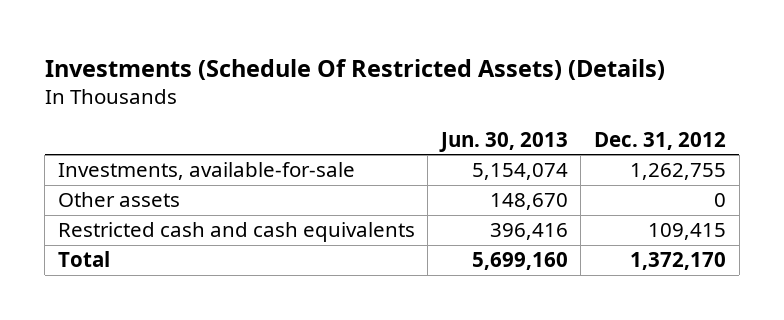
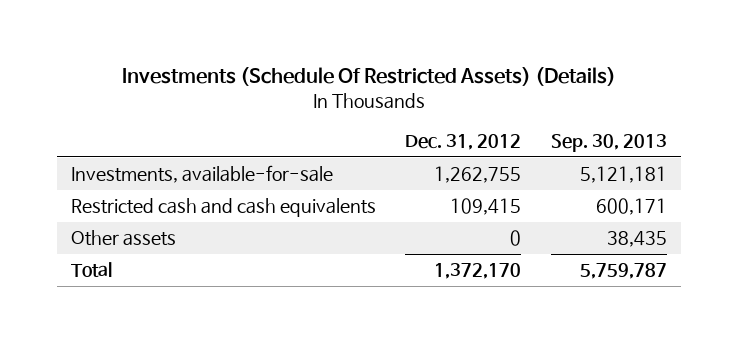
[438,131,568,152] Jun. 30, 2013 -> none
none -> [550,133,667,152] Sep. 30, 2013
[57,192,180,208] Other assets -> [71,230,177,247] Other assets

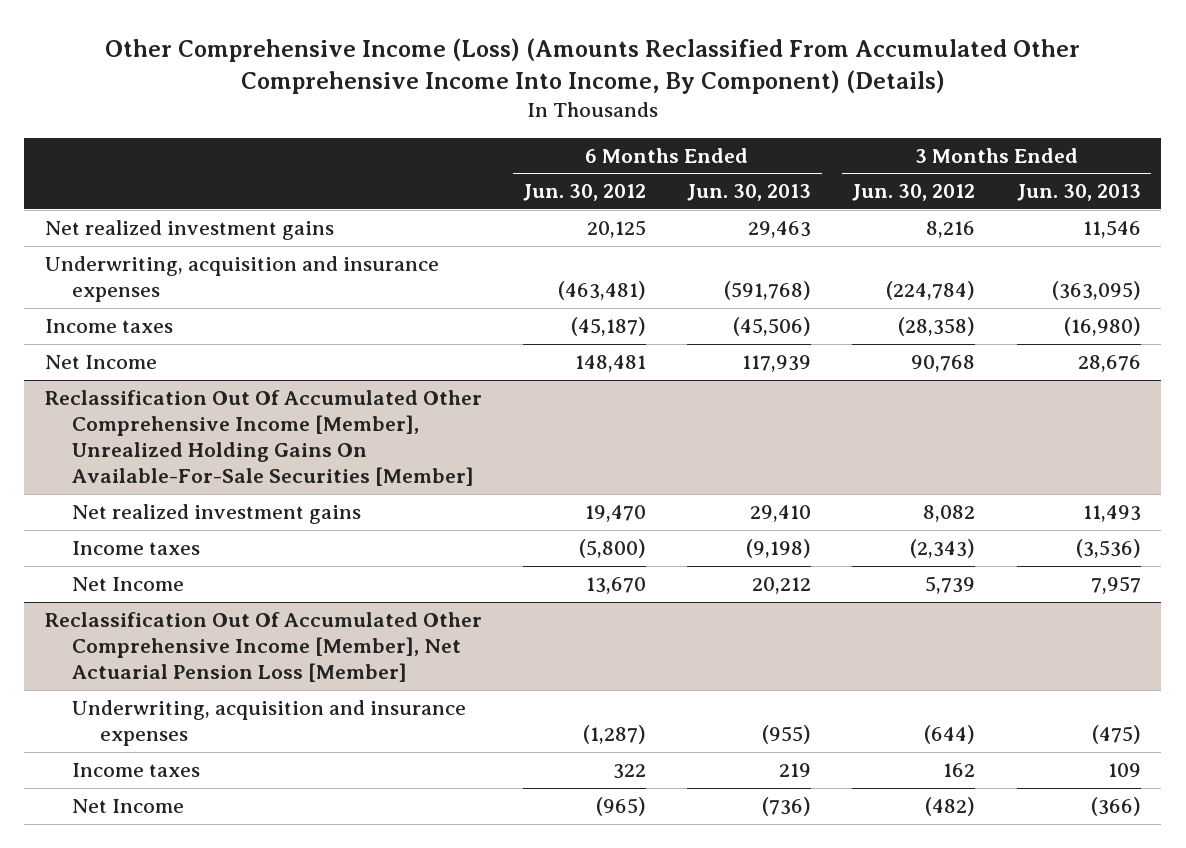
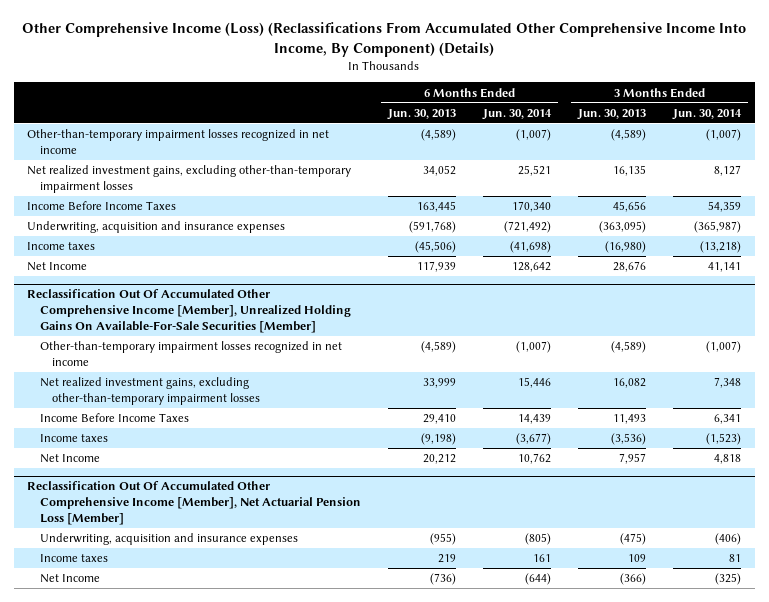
[104,37,1080,94] Other Comprehensive Income (Loss) (Amounts Reclassified From Accumulated Other Comprehensive Income Into Income, By Component) (Details) -> [22,22,747,57] Other Comprehensive Income (Loss) (Reclassifications From Accumulated Other Comprehensive Income Into Income, By Component) (Details)
[523,184,647,202] Jun. 30, 2012 -> none
[852,184,976,202] Jun. 30, 2012 -> none
none -> [482,108,553,120] Jun. 30, 2014
none -> [672,108,743,120] Jun. 30, 2014
[44,219,334,240] Net realized investment gains -> none
none -> [27,129,330,155] Other-than-temporary impairment losses recognized in net income
none -> [27,165,352,194] Net realized investment gains, excluding other-than-temporary impairment losses
none -> [27,201,177,211] Income Before Income Taxes
none -> [39,341,342,367] Other-than-temporary impairment losses recognized in net income
none -> [39,377,261,406] Net realized investment gains, excluding other-than-temporary impairment losses
[72,503,362,524] Net realized investment gains -> [39,413,189,423] Income Before Income Taxes

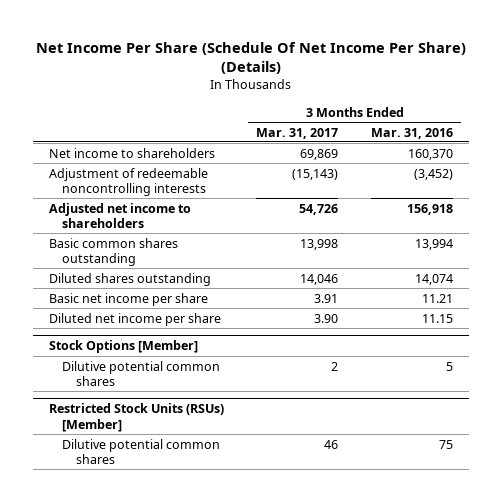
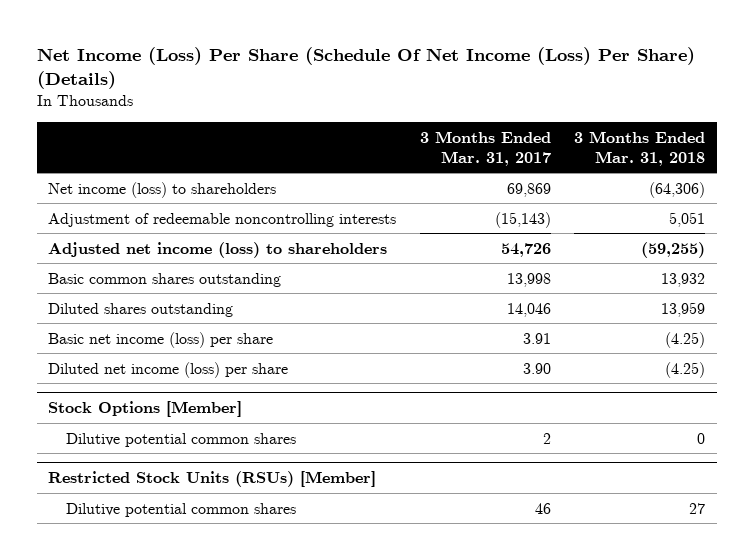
[35,41,466,75] Net Income Per Share (Schedule Of Net Income Per Share) (Details) -> [36,47,695,90] Net Income (Loss) Per Share (Schedule Of Net Income (Loss) Per Share) (Details)
[370,127,453,139] Mar. 31, 2016 -> none
none -> [574,130,706,166] 3 Months Ended Mar. 31, 2018
[49,147,216,158] Net income to shareholders -> [48,181,277,198] Net income (loss) to shareholders
[49,202,192,229] Adjusted net income to shareholders -> [48,241,388,258] Adjusted net income (loss) to shareholders
[49,292,209,306] Basic net income per share -> [48,331,274,348] Basic net income (loss) per share
[49,312,222,326] Diluted net income per share -> [48,361,289,378] Diluted net income (loss) per share

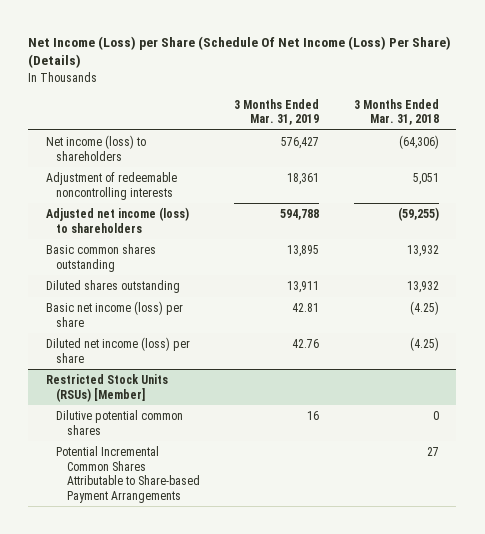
[36,47,695,90] Net Income (Loss) Per Share (Schedule Of Net Income (Loss) Per Share) (Details) -> [28,35,452,69] Net Income (Loss) per Share (Schedule Of Net Income (Loss) Per Share) (Details)
[419,130,551,166] 3 Months Ended Mar. 31, 2017 -> none
none -> [234,98,320,126] 3 Months Ended Mar. 31, 2019
[661,301,706,317] 13,959 -> [406,281,439,294] 13,932
[48,401,243,418] Stock Options [Member] -> none
[66,432,297,447] Dilutive potential common shares -> none
[689,502,706,514] 27 -> [432,411,439,421] 0
none -> [56,446,200,503] Potential Incremental Common Shares Attributable to Share-based Payment Arrangements

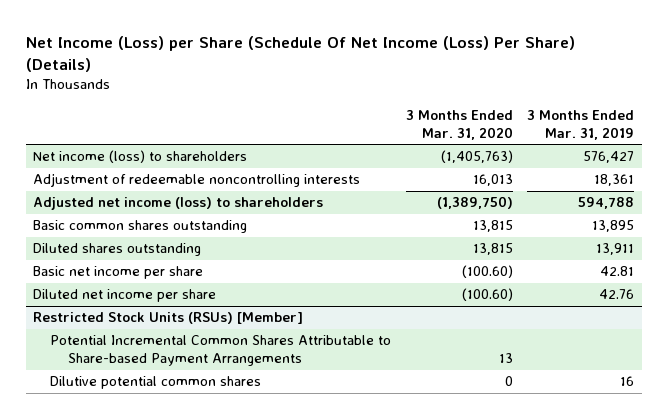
[353,98,439,126] 3 Months Ended Mar. 31, 2018 -> none
none -> [405,109,513,140] 3 Months Ended Mar. 31, 2020
[45,301,183,327] Basic net income (loss) per share -> [32,266,203,280] Basic net income per share
[45,337,190,363] Diluted net income (loss) per share -> [32,289,216,303] Diluted net income per share
[56,410,184,435] Dilutive potential common shares -> [50,376,262,390] Dilutive potential common shares

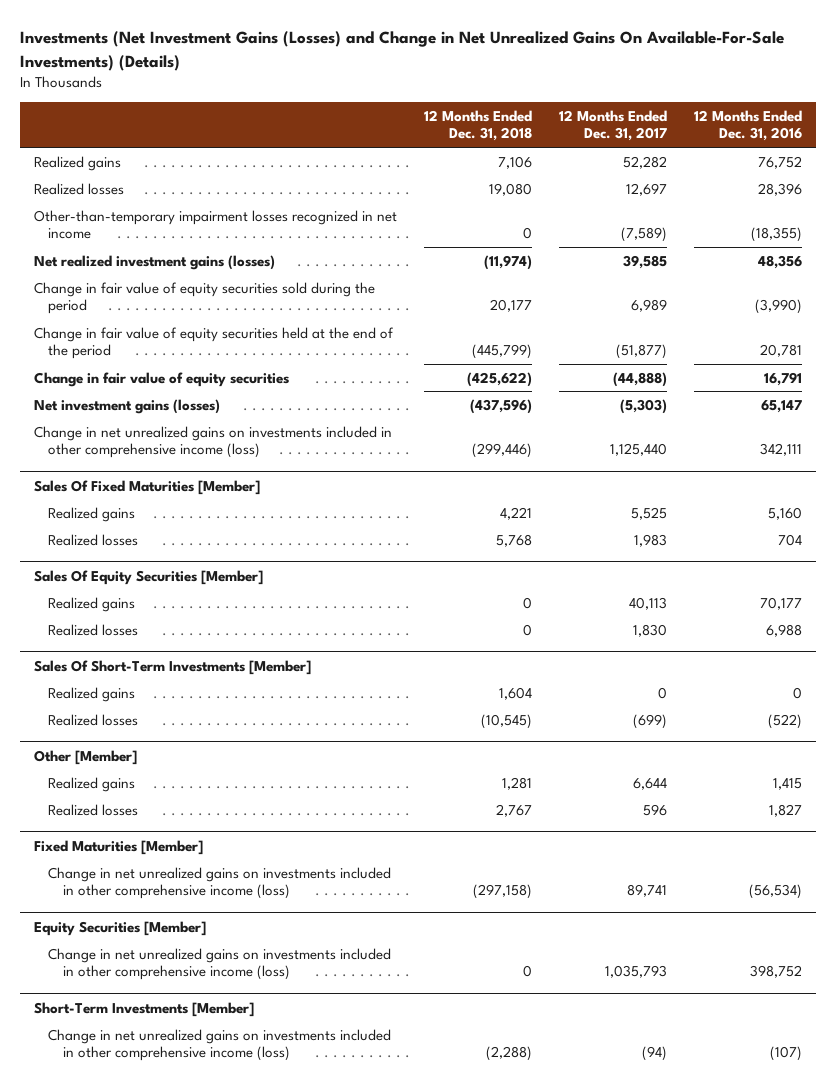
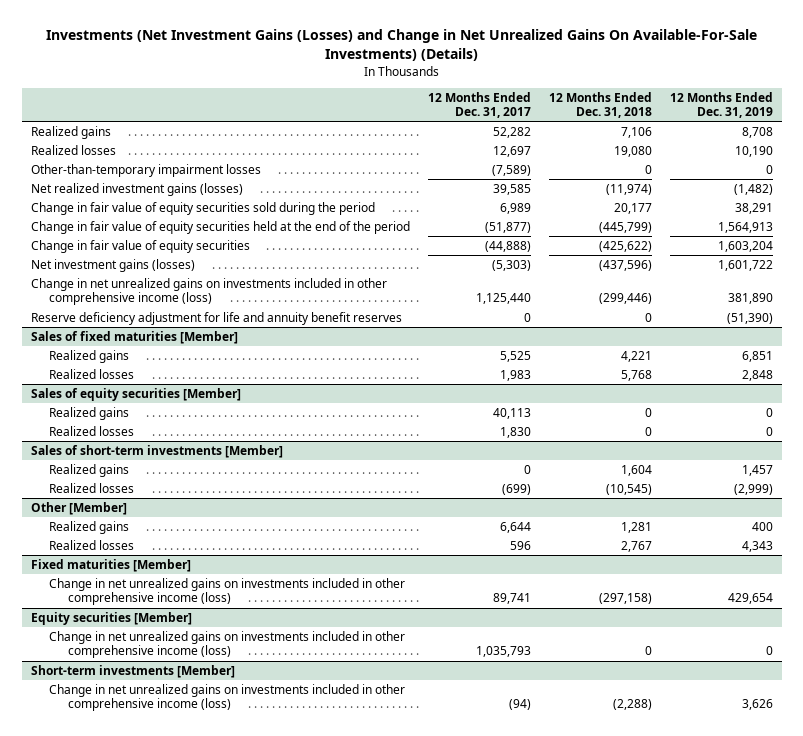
[693,109,802,142] 12 Months Ended Dec. 31, 2016 -> none
none -> [669,91,773,119] 12 Months Ended Dec. 31, 2019
[33,209,397,240] Other-than-temporary impairment losses recognized in net income -> [30,163,261,177] Other-than-temporary impairment losses
none -> [30,311,402,325] Reserve deficiency adjustment for life and annuity benefit reserves
[33,479,260,495] Sales Of Fixed Maturities [Member] -> [30,330,238,344] Sales of fixed maturities [Member]
[33,569,263,585] Sales Of Equity Securities [Member] -> [30,387,241,401] Sales of equity securities [Member]
[33,659,311,675] Sales Of Short-Term Investments [Member] -> [30,444,283,458] Sales of short-term investments [Member]
[33,839,203,855] Fixed Maturities [Member] -> [30,558,191,572] Fixed maturities [Member]
[33,920,206,936] Equity Securities [Member] -> [30,611,192,625] Equity securities [Member]
[33,1001,254,1017] Short-Term Investments [Member] -> [30,664,235,678] Short-term investments [Member]

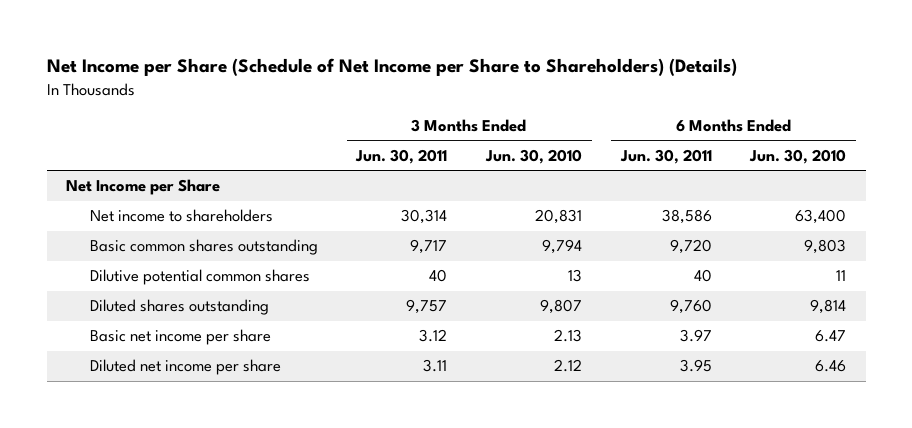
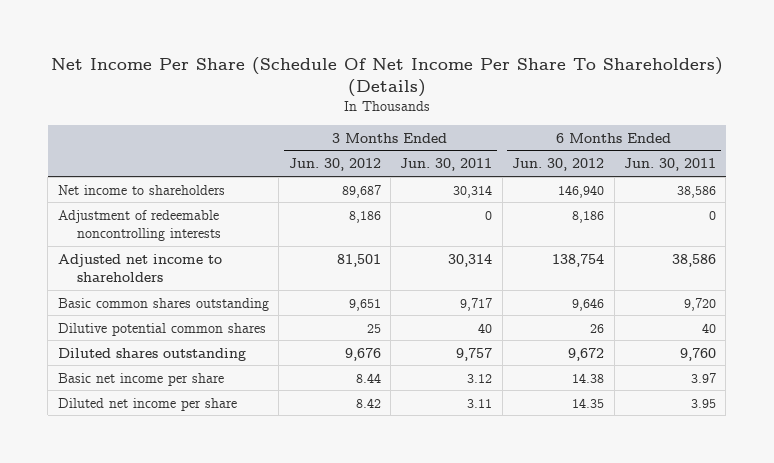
[46,58,737,77] Net Income per Share (Schedule of Net Income per Share to Shareholders) (Details) -> [50,56,723,98] Net Income Per Share (Schedule Of Net Income Per Share To Shareholders) (Details)
[485,149,583,165] Jun. 30, 2010 -> none
[749,149,847,165] Jun. 30, 2010 -> none
none -> [288,158,381,172] Jun. 30, 2012
none -> [512,158,605,172] Jun. 30, 2012
[65,179,220,196] Net Income per Share -> none
none -> [57,209,222,241] Adjustment of redeemable noncontrolling interests
none -> [57,253,222,282] Adjusted net income to shareholders

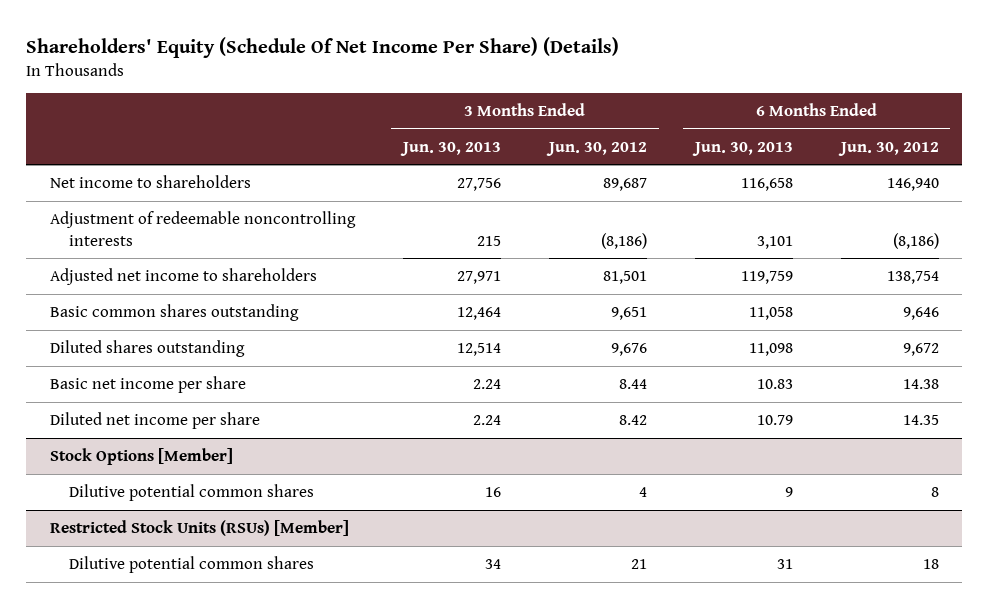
[50,56,723,98] Net Income Per Share (Schedule Of Net Income Per Share To Shareholders) (Details) -> [26,36,620,58] Shareholders' Equity (Schedule Of Net Income Per Share) (Details)
[400,158,493,172] Jun. 30, 2011 -> none
[623,158,716,172] Jun. 30, 2011 -> none
none -> [400,141,502,156] Jun. 30, 2013
none -> [691,141,793,156] Jun. 30, 2013
[348,210,381,223] 8,186 -> [600,232,647,249] (8,186)
[572,210,605,223] 8,186 -> [892,232,939,249] (8,186)
[57,322,266,336] Dilutive potential common shares -> none
none -> [50,448,234,466] Stock Options [Member]
none -> [68,484,314,502] Dilutive potential common shares
none -> [50,520,350,537] Restricted Stock Units (RSUs) [Member]
none -> [68,556,314,574] Dilutive potential common shares

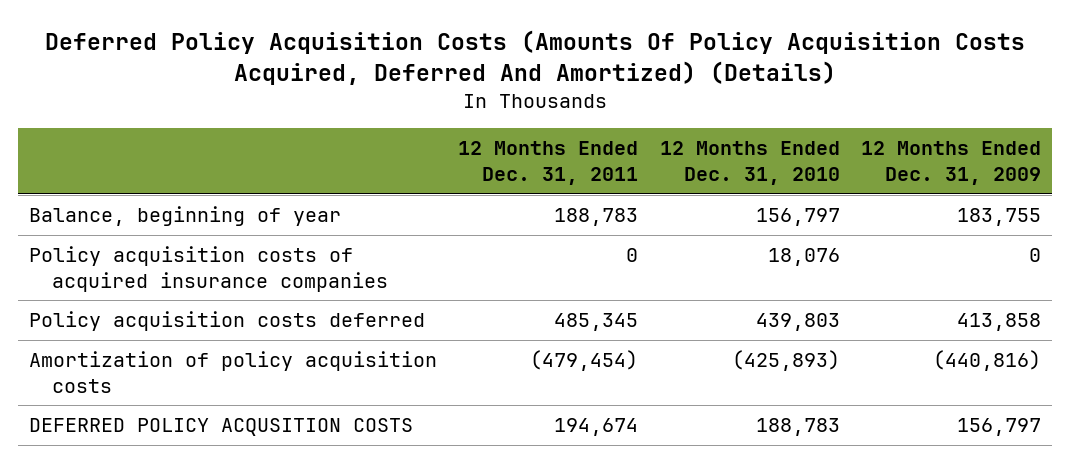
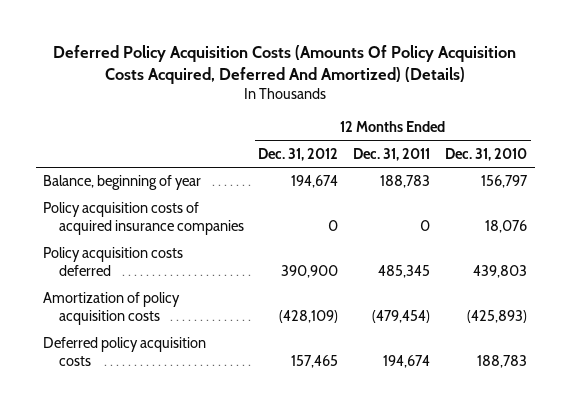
[861,141,1042,186] 12 Months Ended Dec. 31, 2009 -> none
none -> [258,148,339,162] Dec. 31, 2012
[29,418,414,437] DEFERRED POLICY ACQUSITION COSTS -> [43,337,207,367] Deferred policy acquisition costs

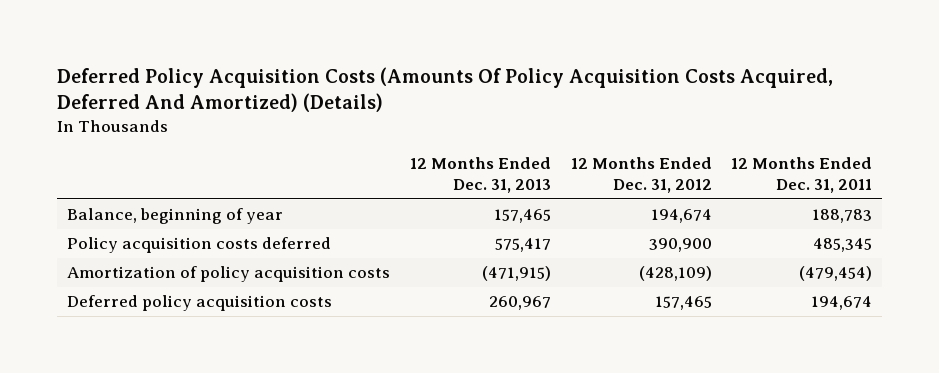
[445,148,528,162] Dec. 31, 2010 -> none
none -> [409,157,551,194] 12 Months Ended Dec. 31, 2013
[43,202,244,236] Policy acquisition costs of acquired insurance companies -> none

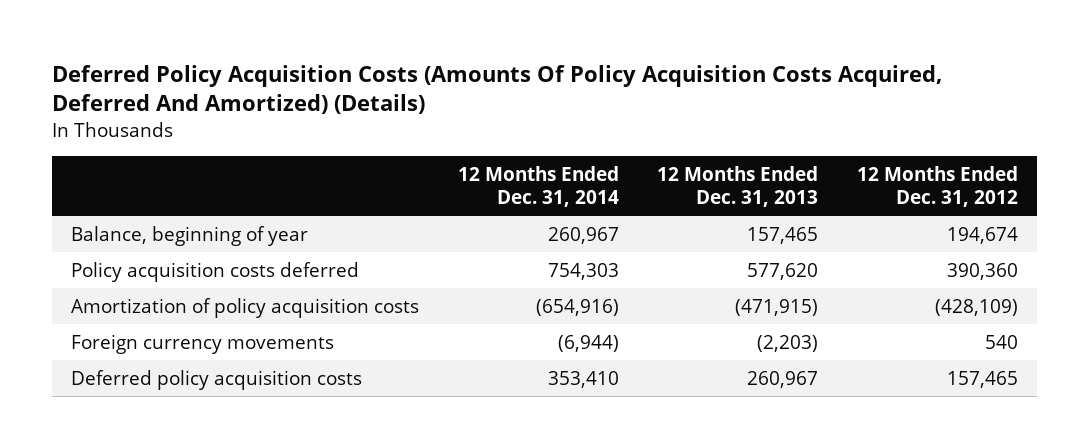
[731,157,873,194] 12 Months Ended Dec. 31, 2011 -> none
none -> [457,165,619,207] 12 Months Ended Dec. 31, 2014
[494,238,551,253] 575,417 -> [747,262,819,280] 577,620
[648,238,712,253] 390,900 -> [946,262,1018,280] 390,360
none -> [71,333,335,354] Foreign currency movements

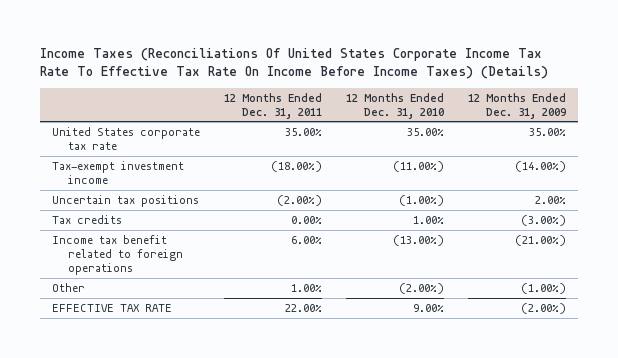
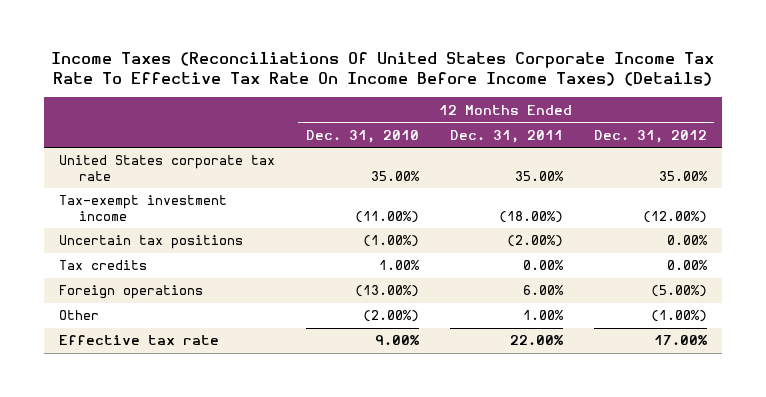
[468,92,567,119] 12 Months Ended Dec. 31, 2009 -> none
none -> [593,129,707,143] Dec. 31, 2012
[51,234,184,275] Income tax benefit related to foreign operations -> [59,285,204,300] Foreign operations
[51,303,172,312] EFFECTIVE TAX RATE -> [59,335,220,346] Effective tax rate

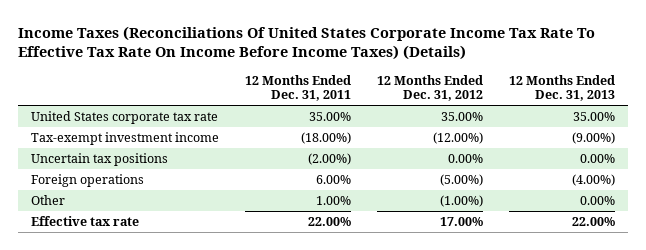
[306,129,420,143] Dec. 31, 2010 -> none
none -> [508,74,615,102] 12 Months Ended Dec. 31, 2013
[59,260,148,271] Tax credits -> none

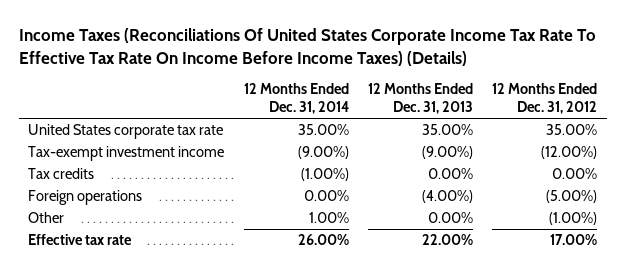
[244,74,351,102] 12 Months Ended Dec. 31, 2011 -> none
none -> [243,83,349,115] 12 Months Ended Dec. 31, 2014
[31,153,169,167] Uncertain tax positions -> none
none -> [28,167,95,179] Tax credits

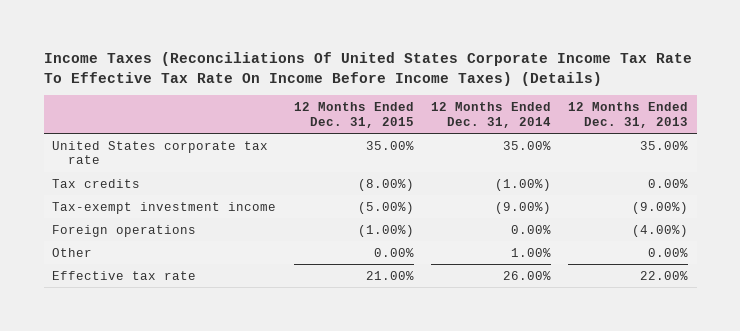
[492,83,598,115] 12 Months Ended Dec. 31, 2012 -> none
none -> [293,102,414,128] 12 Months Ended Dec. 31, 2015
[28,145,225,161] Tax-exempt investment income -> [52,201,277,214] Tax-exempt investment income

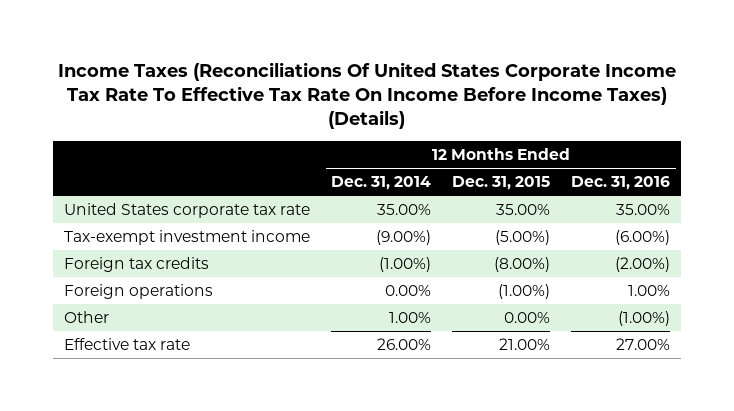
[568,102,689,128] 12 Months Ended Dec. 31, 2013 -> none
none -> [571,176,671,191] Dec. 31, 2016
[52,178,141,188] Tax credits -> none
none -> [63,257,209,273] Foreign tax credits

